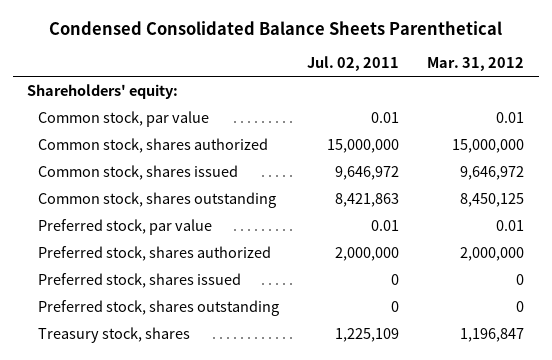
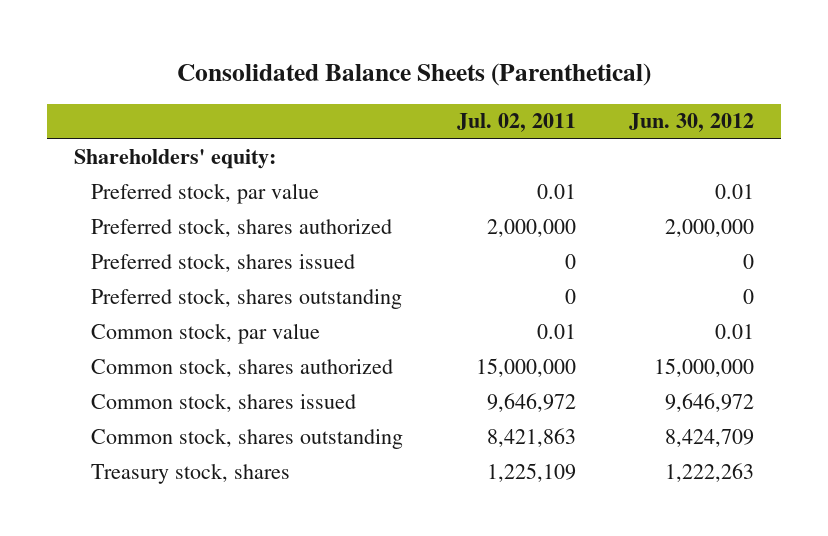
[48,21,502,36] Condensed Consolidated Balance Sheets Parenthetical -> [177,63,652,87] Consolidated Balance Sheets (Parenthetical)
[427,57,525,72] Mar. 31, 2012 -> none
none -> [629,113,755,133] Jun. 30, 2012
[37,110,209,127] Common stock, par value -> [91,322,321,344] Common stock, par value
[37,137,268,153] Common stock, shares authorized -> [91,357,394,377] Common stock, shares authorized
[37,164,238,180] Common stock, shares issued -> [91,392,357,412] Common stock, shares issued
[37,191,276,208] Common stock, shares outstanding -> [91,427,404,449] Common stock, shares outstanding

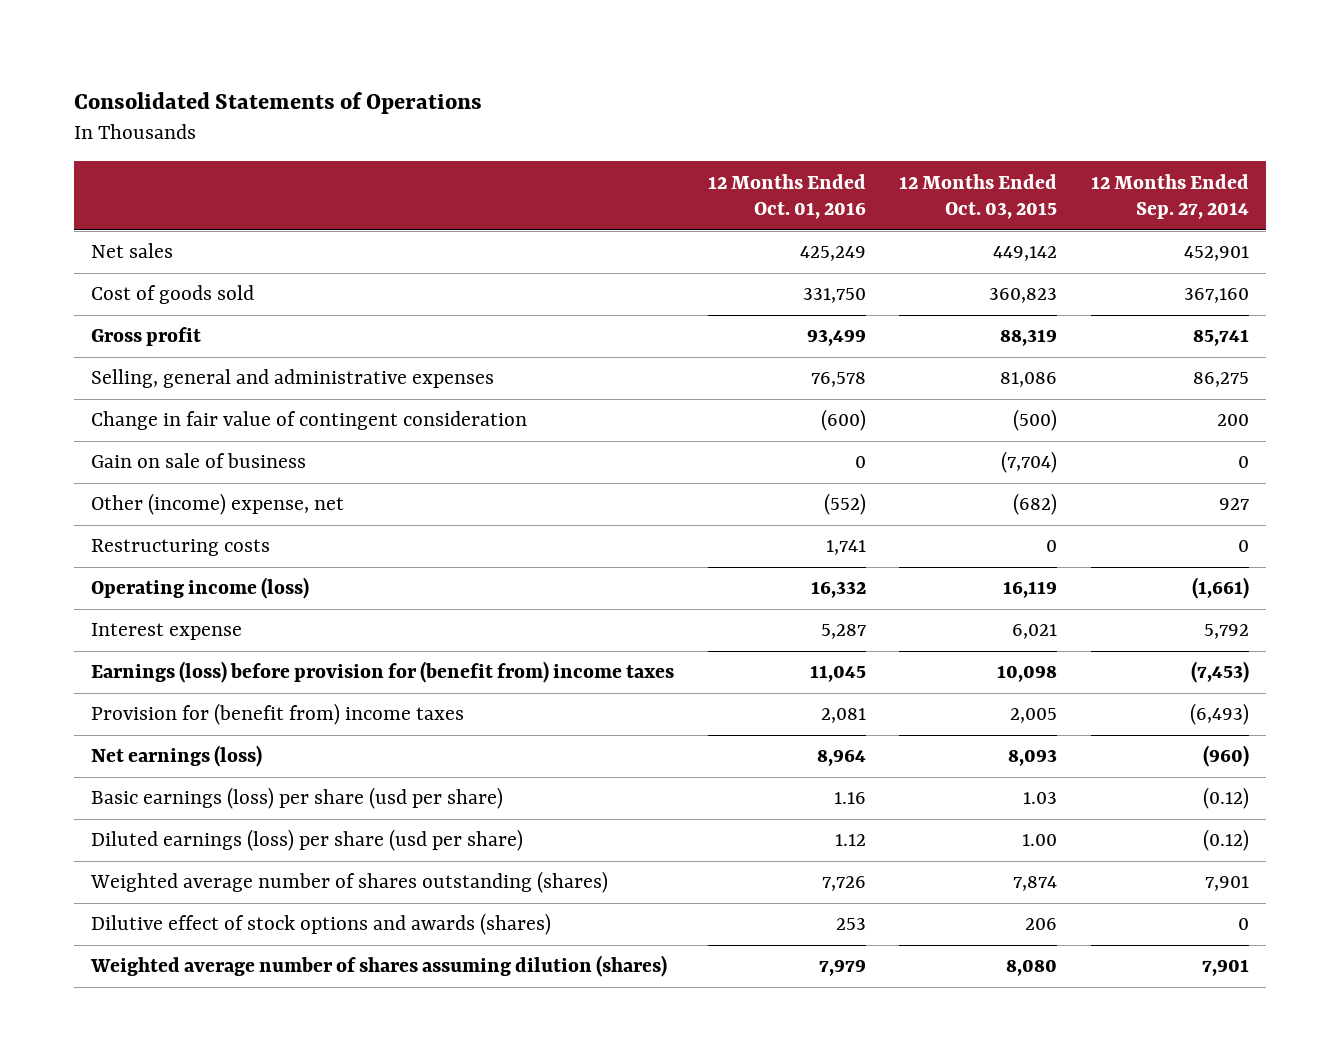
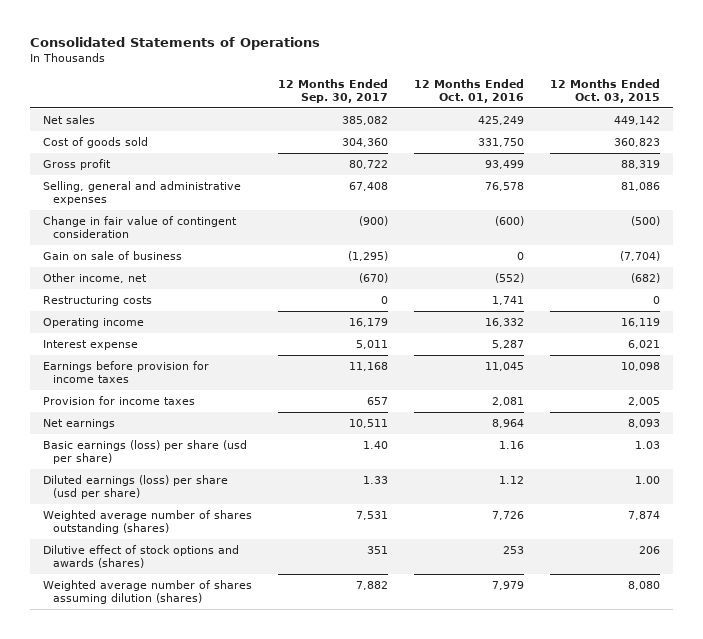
[1090,173,1249,220] 12 Months Ended Sep. 27, 2014 -> none
none -> [278,78,389,103] 12 Months Ended Sep. 30, 2017
[90,493,344,516] Other (income) expense, net -> [43,272,148,283] Other income, net
[90,577,309,600] Operating income (loss) -> [43,317,145,328] Operating income
[90,661,674,684] Earnings (loss) before provision for (benefit from) income taxes -> [43,360,210,383] Earnings before provision for income taxes
[90,703,464,726] Provision for (benefit from) income taxes -> [43,395,196,405] Provision for income taxes
[90,745,262,768] Net earnings (loss) -> [43,418,116,429] Net earnings

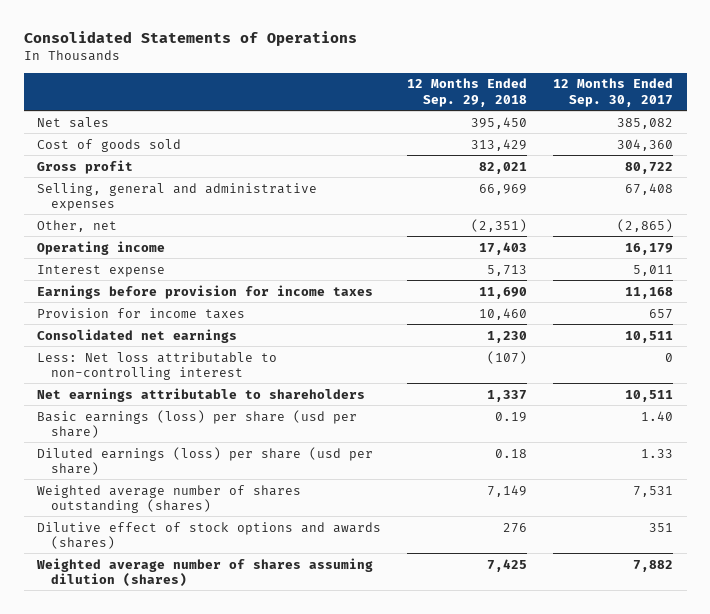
[414,78,525,103] 12 Months Ended Oct. 01, 2016 -> none
[550,78,661,103] 12 Months Ended Oct. 03, 2015 -> none
none -> [407,78,528,107] 12 Months Ended Sep. 29, 2018
[43,215,238,238] Change in fair value of contingent consideration -> none
[43,250,183,260] Gain on sale of business -> none
[43,295,153,306] Restructuring costs -> none
[43,272,148,283] Other income, net -> [36,219,117,232] Other, net
[359,272,389,283] (670) -> [617,218,674,232] (2,865)
none -> [36,328,237,343] Consolidated net earnings
none -> [36,351,277,380] Less: Net loss attributable to non-controlling interest
[43,418,116,429] Net earnings -> [36,387,365,402] Net earnings attributable to shareholders

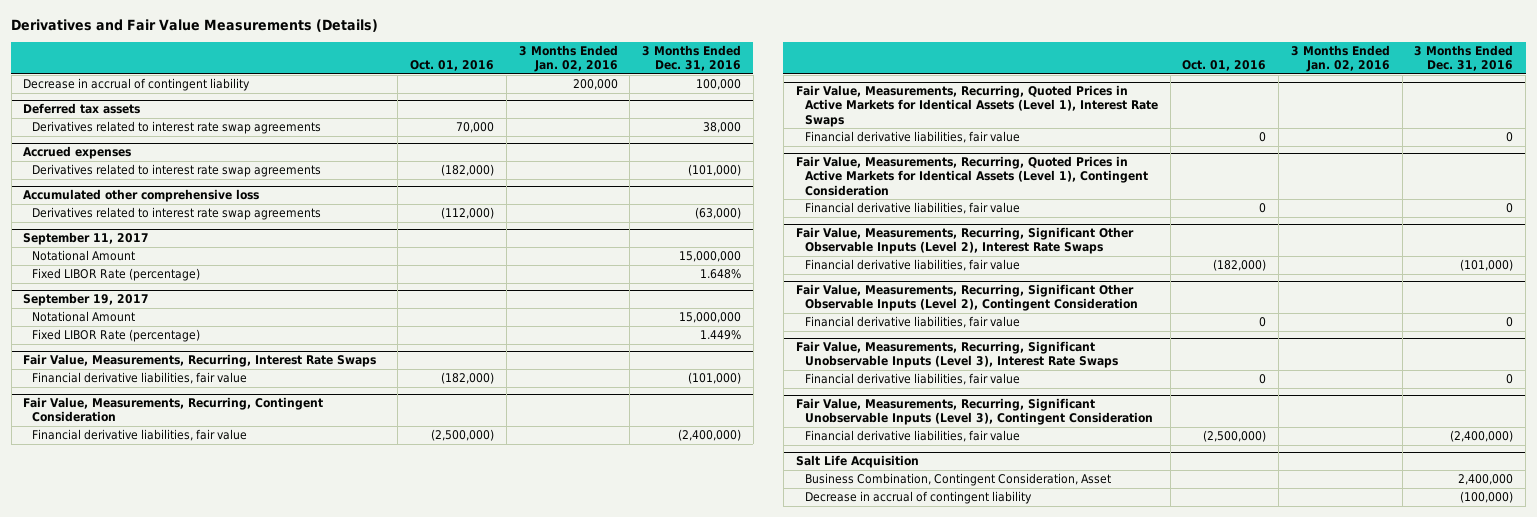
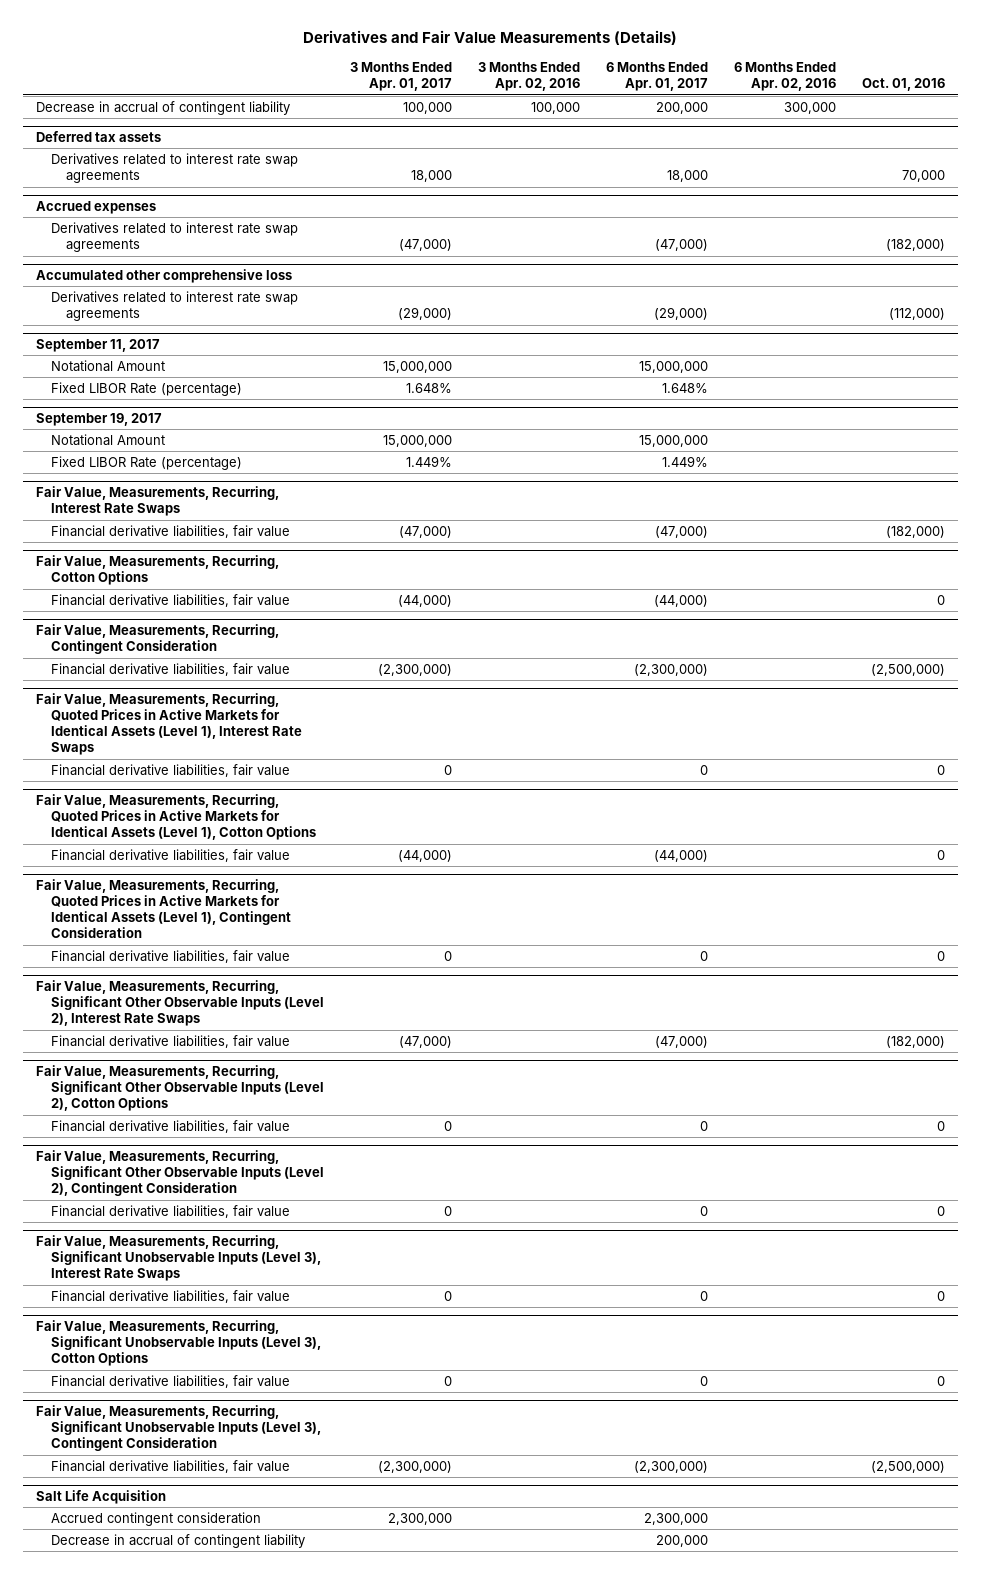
[518,45,618,73] 3 Months Ended Jan. 02, 2016 -> none
[642,45,742,72] 3 Months Ended Dec. 31, 2016 -> none
none -> [349,62,452,92] 3 Months Ended Apr. 01, 2017
none -> [478,62,581,92] 3 Months Ended Apr. 02, 2016
none -> [606,62,709,92] 6 Months Ended Apr. 01, 2017
none -> [734,62,837,92] 6 Months Ended Apr. 02, 2016
none -> [35,555,279,586] Fair Value, Measurements, Recurring, Cotton Options
none -> [50,594,290,608] Financial derivative liabilities, fair value
none -> [35,794,316,841] Fair Value, Measurements, Recurring, Quoted Prices in Active Markets for Identical Assets (Level 1), Cotton Options
none -> [50,849,290,863] Financial derivative liabilities, fair value
none -> [35,1065,324,1112] Fair Value, Measurements, Recurring, Significant Other Observable Inputs (Level 2), Cotton Options
none -> [50,1120,290,1134] Financial derivative liabilities, fair value
none -> [35,1320,321,1367] Fair Value, Measurements, Recurring, Significant Unobservable Inputs (Level 3), Cotton Options
none -> [50,1375,290,1389] Financial derivative liabilities, fair value
[804,473,1111,487] Business Combination, Contingent Consideration, Asset -> [50,1512,261,1527] Accrued contingent consideration

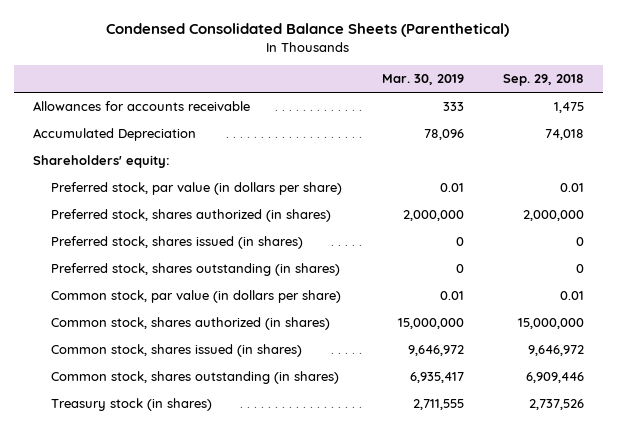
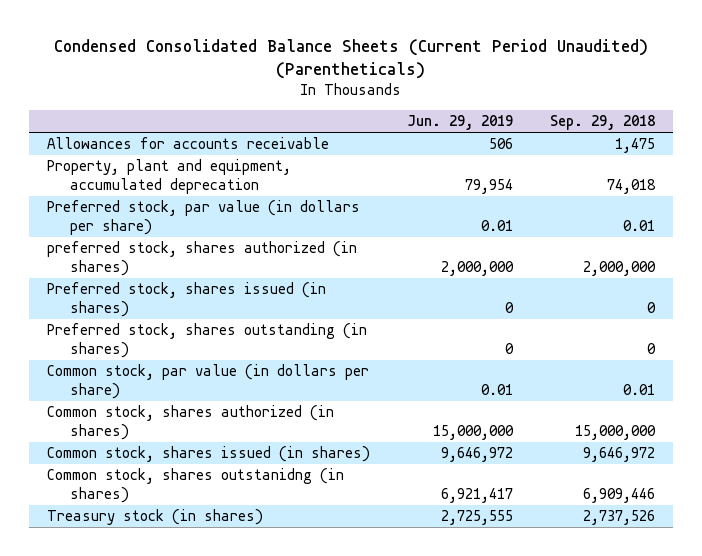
[106,23,510,38] Condensed Consolidated Balance Sheets (Parenthetical) -> [54,38,649,79] Condensed Consolidated Balance Sheets (Current Period Unaudited) (Parentheticals)
[381,74,464,86] Mar. 30, 2019 -> none
none -> [407,115,514,131] Jun. 29, 2019
[33,155,171,169] Shareholders' equity: -> none
[33,128,197,142] Accumulated Depreciation -> [47,159,292,195] Property, plant and equipment, accumulated deprecation
[51,209,332,223] Preferred stock, shares authorized (in shares) -> [47,241,358,277] preferred stock, shares authorized (in shares)
[51,371,340,385] Common stock, shares outstanding (in shares) -> [47,468,345,504] Common stock, shares outstanidng (in shares)

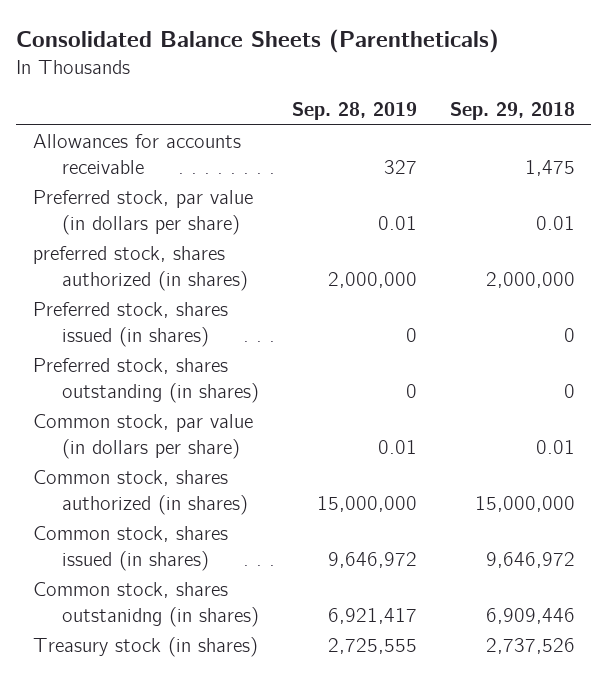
[54,38,649,79] Condensed Consolidated Balance Sheets (Current Period Unaudited) (Parentheticals) -> [16,29,500,54] Consolidated Balance Sheets (Parentheticals)
[407,115,514,131] Jun. 29, 2019 -> none
none -> [291,102,417,121] Sep. 28, 2019
[47,159,292,195] Property, plant and equipment, accumulated deprecation -> none

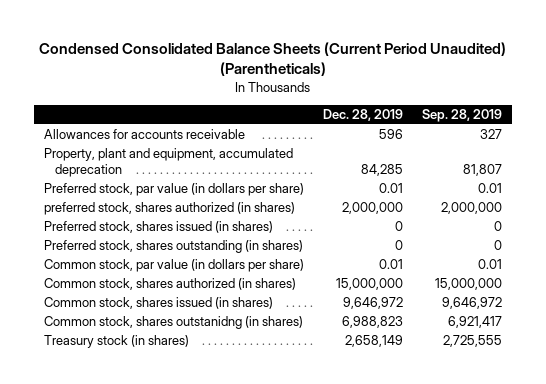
[16,29,500,54] Consolidated Balance Sheets (Parentheticals) -> [39,42,507,77] Condensed Consolidated Balance Sheets (Current Period Unaudited) (Parentheticals)
[449,102,575,121] Sep. 29, 2018 -> none
none -> [323,109,404,122] Dec. 28, 2019
none -> [43,148,293,177] Property, plant and equipment, accumulated deprecation

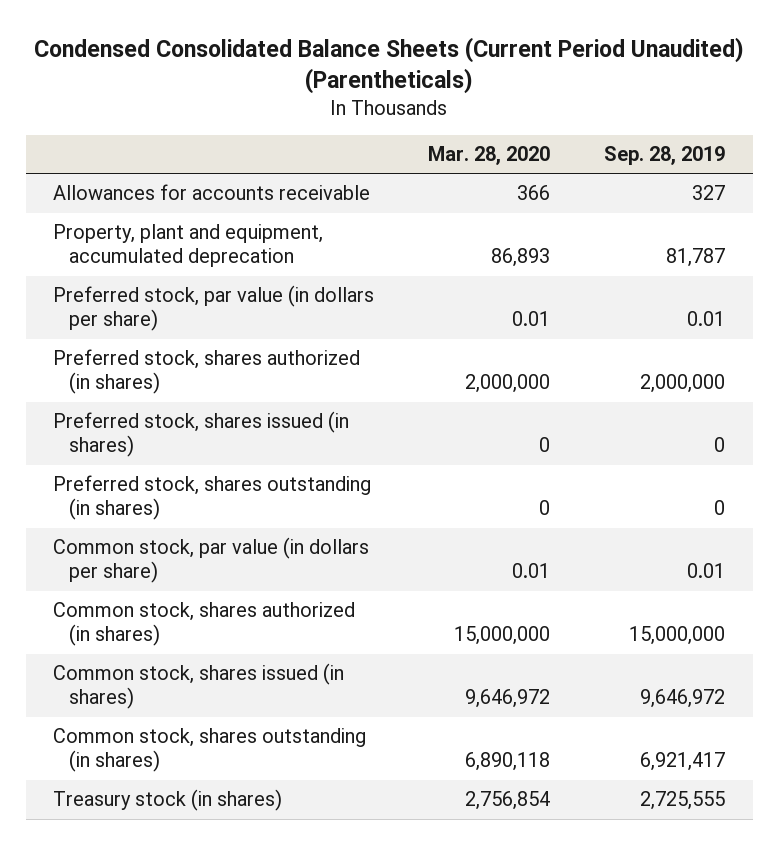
[323,109,404,122] Dec. 28, 2019 -> none
none -> [428,146,551,166] Mar. 28, 2020
[463,163,503,176] 81,807 -> [666,248,726,268] 81,787
[43,202,295,216] preferred stock, shares authorized (in shares) -> [53,349,361,395] Preferred stock, shares authorized (in shares)
[43,316,303,330] Common stock, shares outstanidng (in shares) -> [53,728,367,773] Common stock, shares outstanding (in shares)

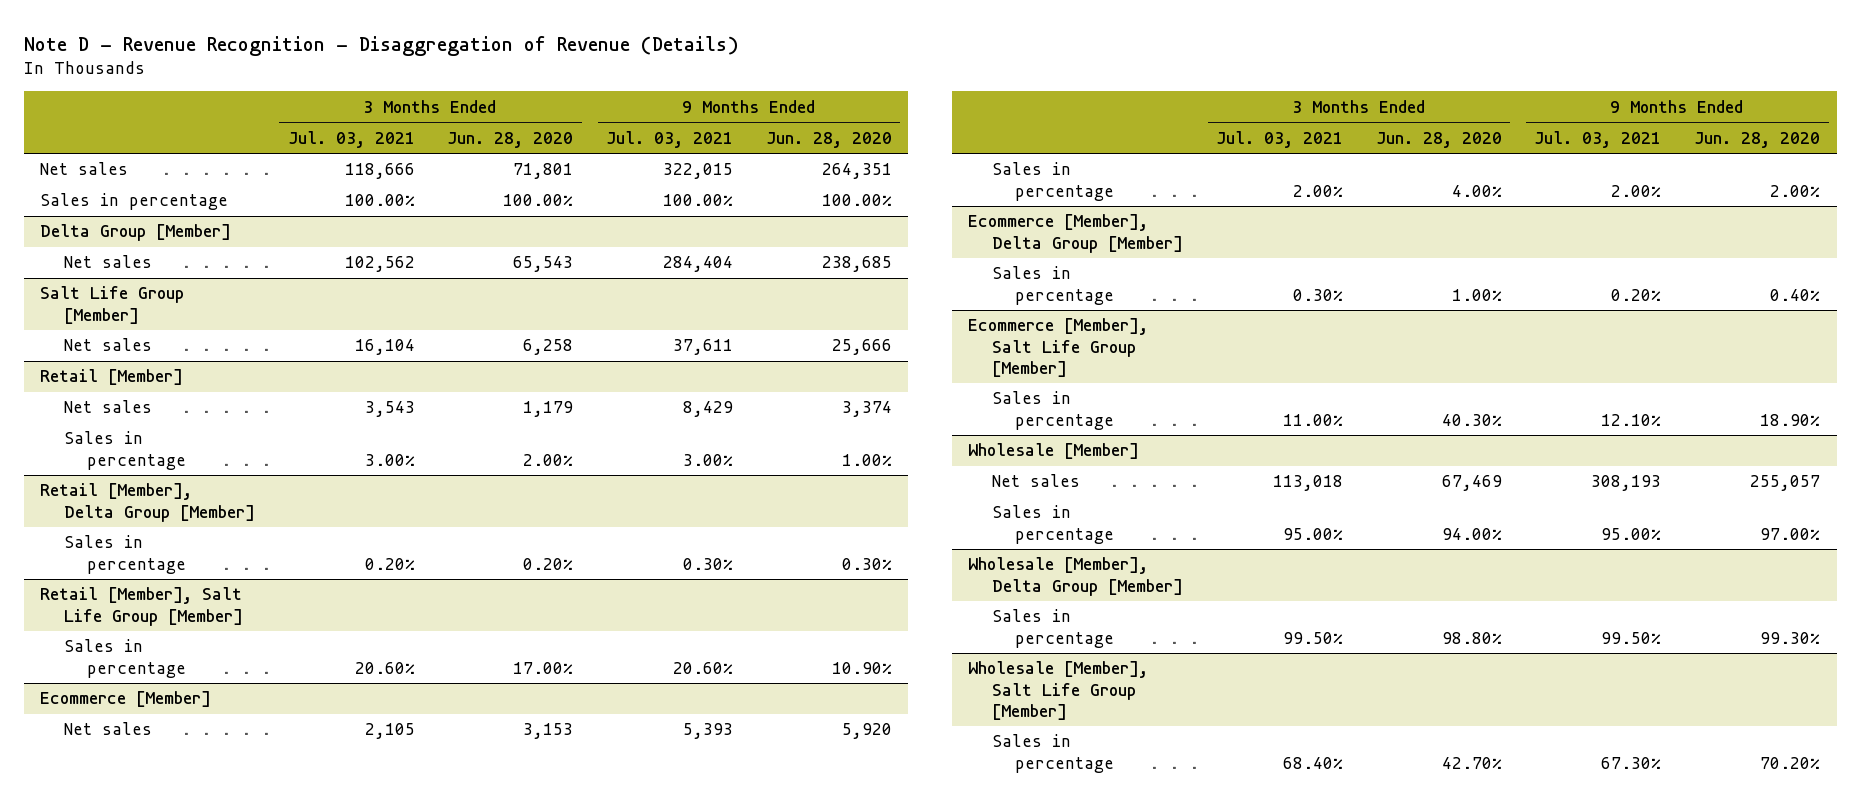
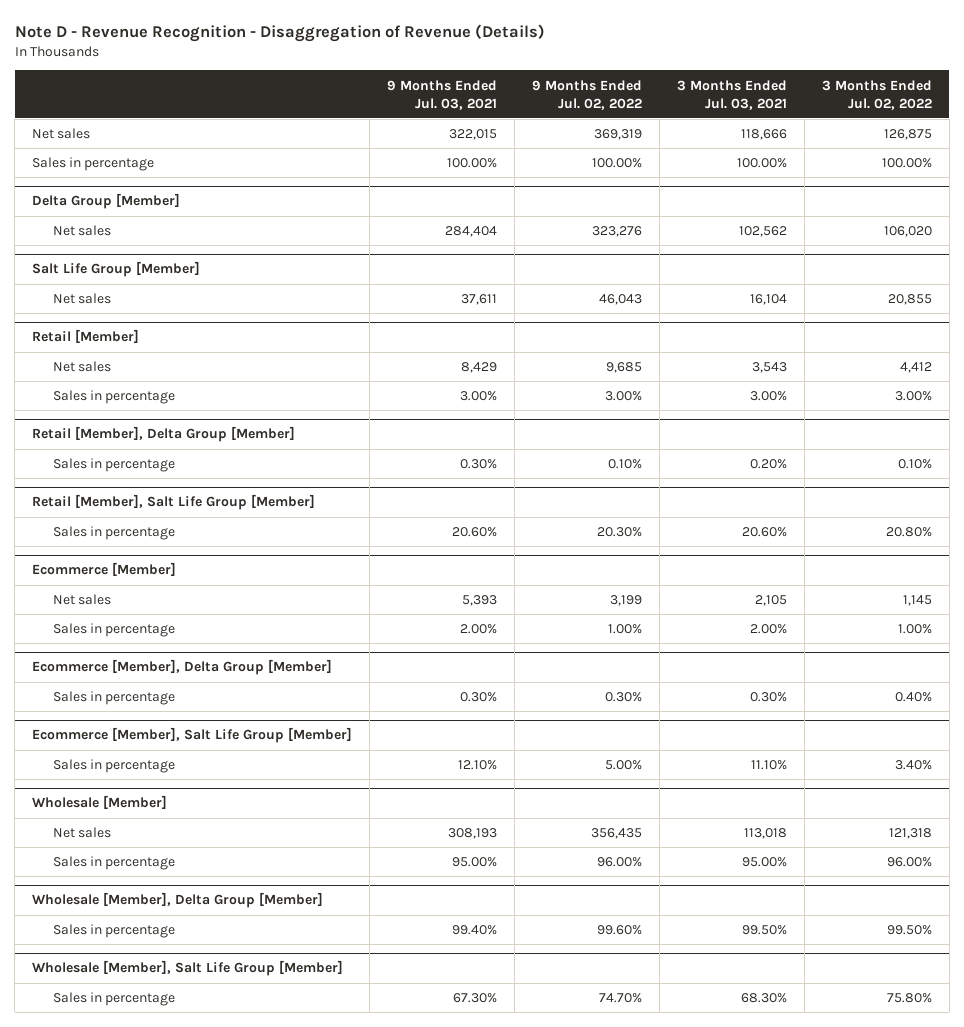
[447,131,574,148] Jun. 28, 2020 -> none
[766,131,893,148] Jun. 28, 2020 -> none
none -> [532,79,643,110] 9 Months Ended Jul. 02, 2022
none -> [821,79,932,110] 3 Months Ended Jul. 02, 2022
[1611,288,1662,301] 0.20% -> [460,692,498,703] 0.30%
[1282,413,1343,426] 11.00% -> [750,760,787,771] 11.10%
[1601,631,1662,644] 99.50% -> [452,925,498,936] 99.40%
[1282,756,1343,769] 68.40% -> [740,993,787,1004] 68.30%

